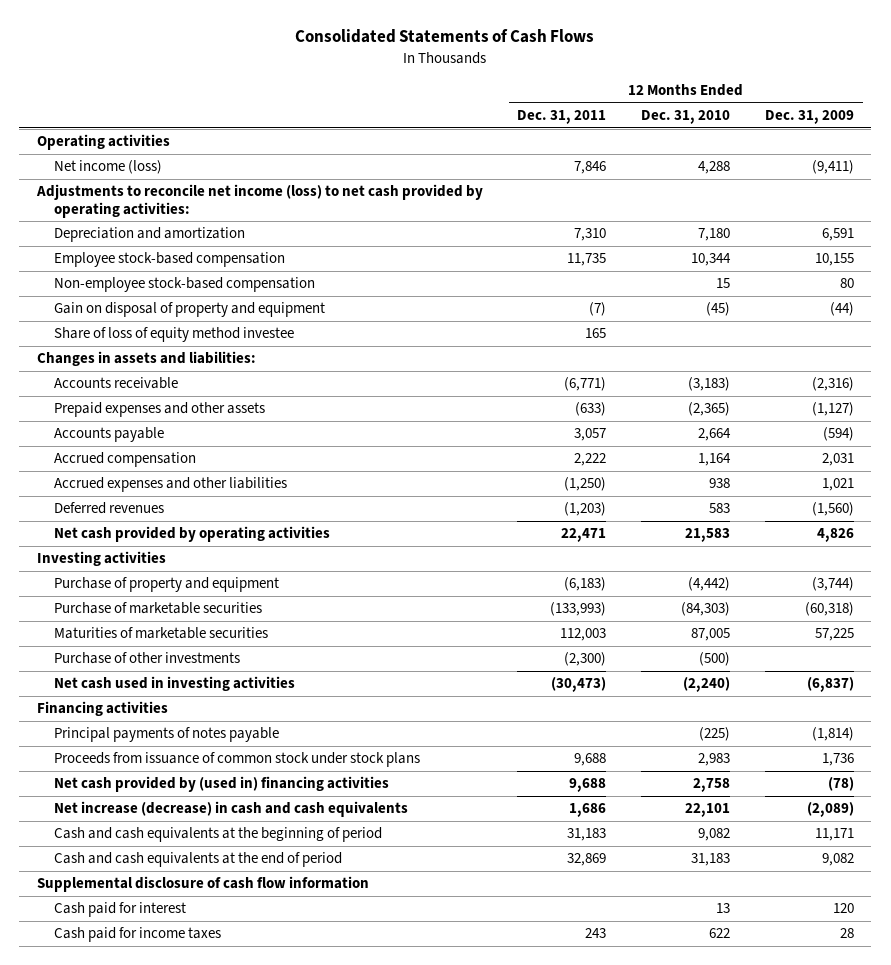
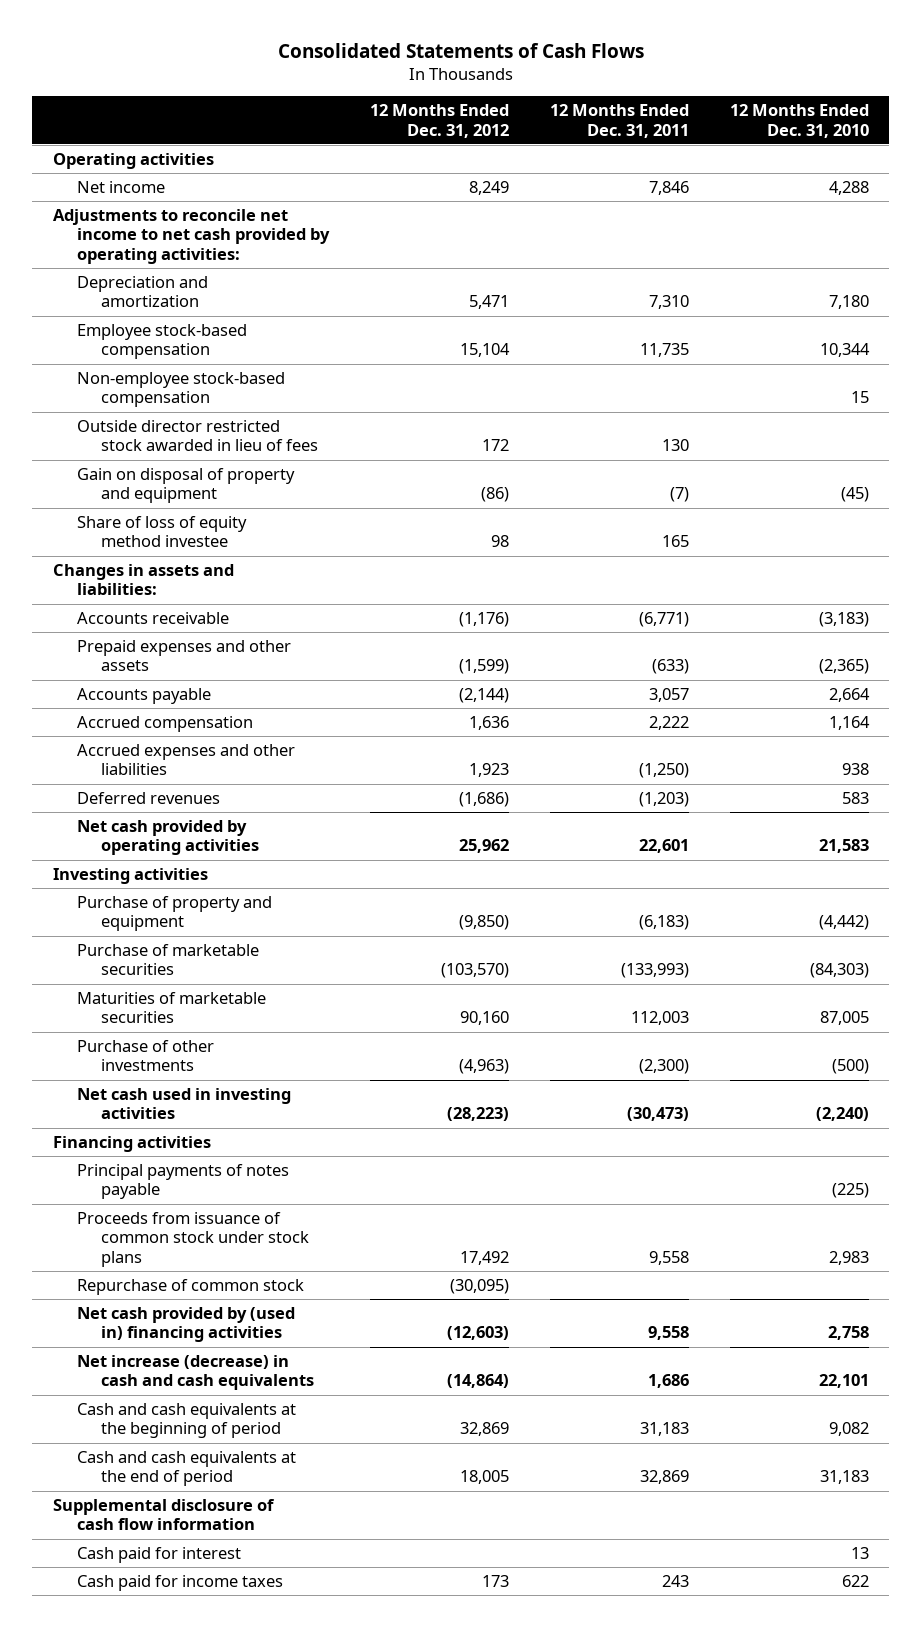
[765,110,855,125] Dec. 31, 2009 -> none
none -> [369,103,509,138] 12 Months Ended Dec. 31, 2012
[53,160,162,175] Net income (loss) -> [76,180,165,193] Net income
[35,184,483,218] Adjustments to reconcile net income (loss) to net cash provided by operating activities: -> [52,208,330,265] Adjustments to reconcile net income to net cash provided by operating activities:
none -> [76,419,318,452] Outside director restricted stock awarded in lieu of fees
[561,528,607,543] 22,471 -> [638,839,689,854] 22,601
[574,753,607,767] 9,688 -> [648,1251,689,1266] 9,558
none -> [76,1278,304,1295] Repurchase of common stock
[569,778,607,793] 9,688 -> [647,1326,689,1341] 9,558

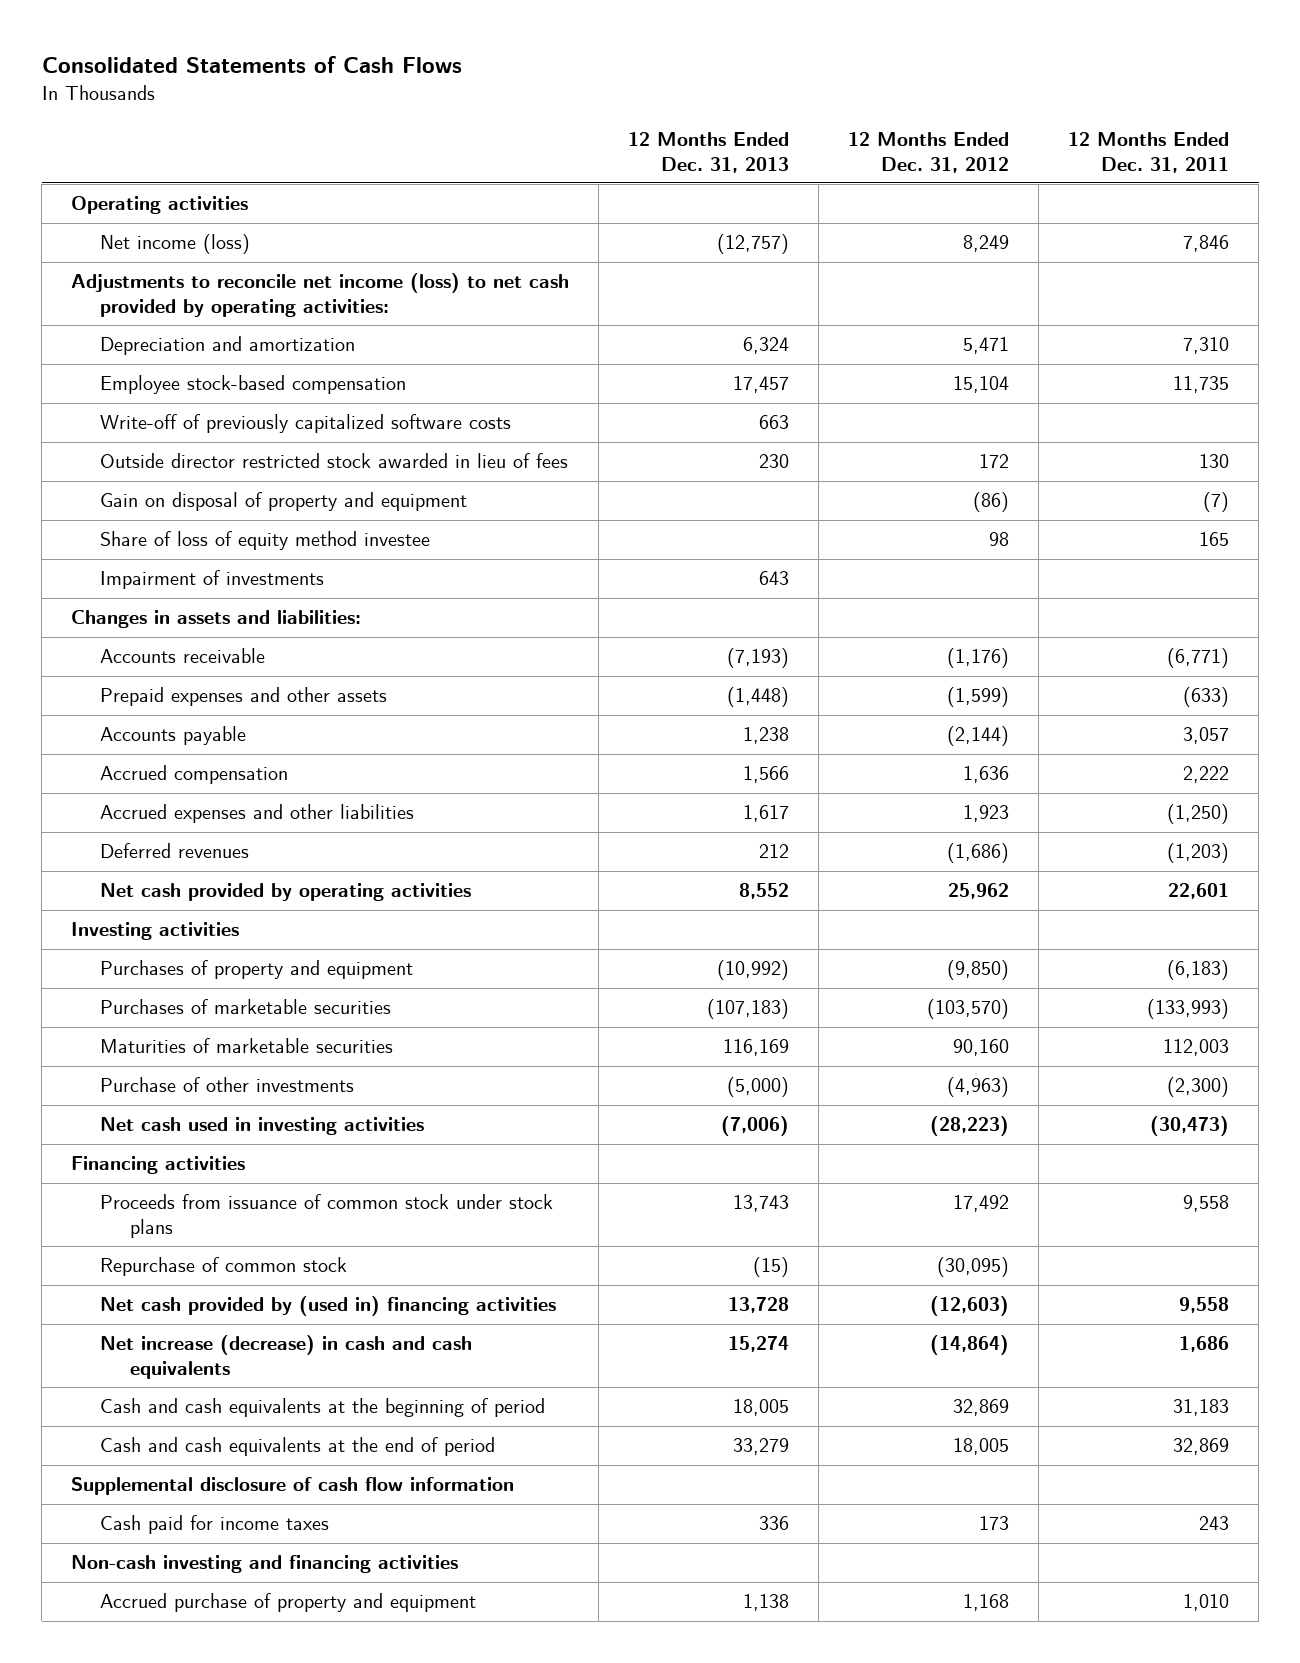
[729,103,869,138] 12 Months Ended Dec. 31, 2010 -> none
none -> [628,132,790,173] 12 Months Ended Dec. 31, 2013
[76,180,165,193] Net income -> [100,234,251,255] Net income (loss)
[52,208,330,265] Adjustments to reconcile net income to net cash provided by operating activities: -> [71,273,570,317] Adjustments to reconcile net income (loss) to net cash provided by operating activities:
[76,371,285,408] Non-employee stock-based compensation -> none
none -> [100,414,512,434] Write-off of previously capitalized software costs
none -> [100,570,325,590] Impairment of investments
[76,895,272,932] Purchase of property and equipment -> [100,960,414,980] Purchases of property and equipment
[76,943,259,976] Purchase of marketable securities -> [100,999,392,1015] Purchases of marketable securities
[76,1163,289,1200] Principal payments of notes payable -> none
[76,1546,241,1563] Cash paid for interest -> none
none -> [71,1555,459,1574] Non-cash investing and financing activities
none -> [100,1593,477,1613] Accrued purchase of property and equipment

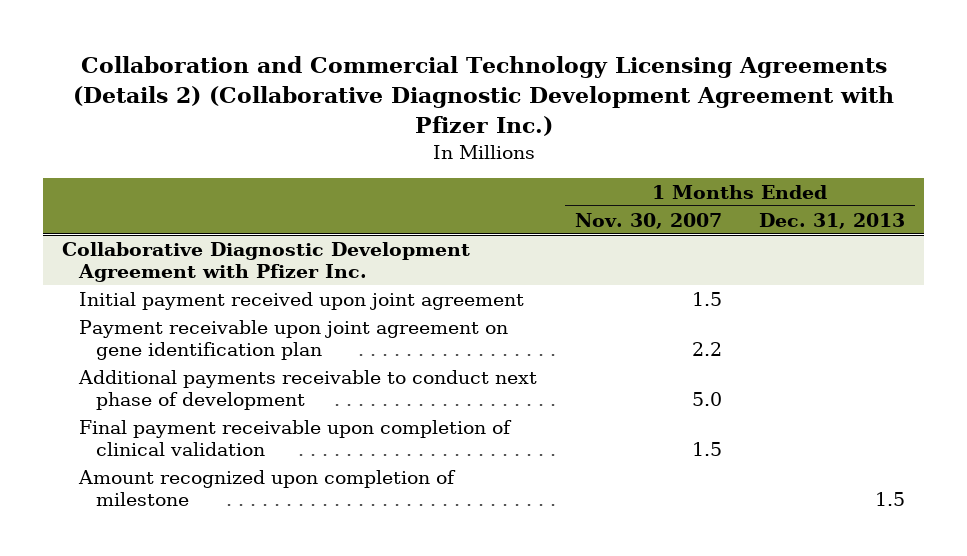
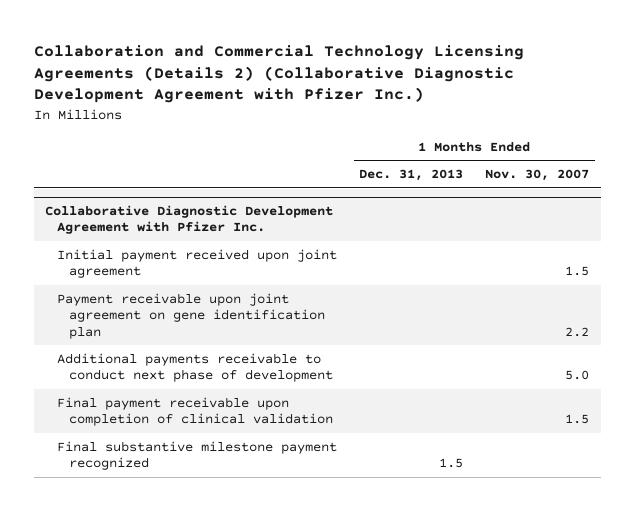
[78,469,457,507] Amount recognized upon completion of milestone -> [57,440,338,471] Final substantive milestone payment recognized

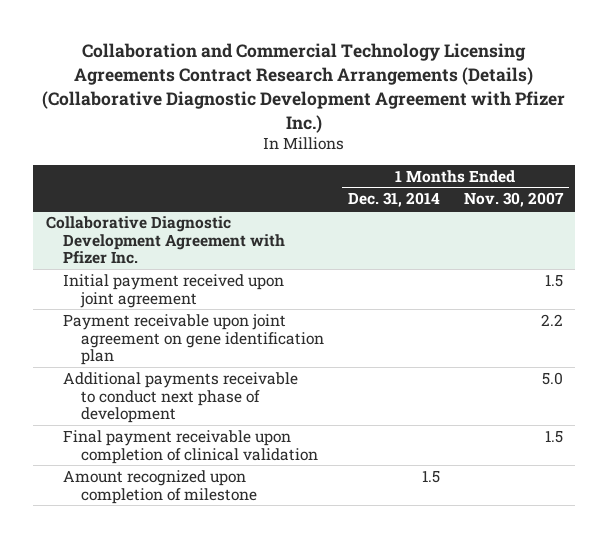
[33,44,524,104] Collaboration and Commercial Technology Licensing Agreements (Details 2) (Collaborative Diagnostic Development Agreement with Pfizer Inc.) -> [42,43,566,133] Collaboration and Commercial Technology Licensing Agreements Contract Research Arrangements (Details) (Collaborative Diagnostic Development Agreement with Pfizer Inc.)
[359,169,464,182] Dec. 31, 2013 -> none
none -> [347,192,440,208] Dec. 31, 2014
[57,440,338,471] Final substantive milestone payment recognized -> [63,469,257,504] Amount recognized upon completion of milestone

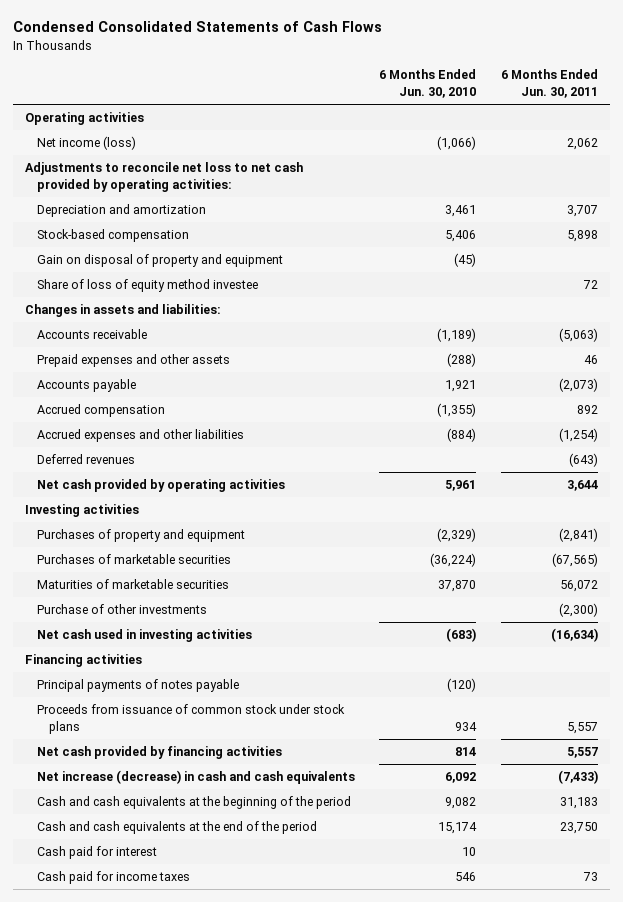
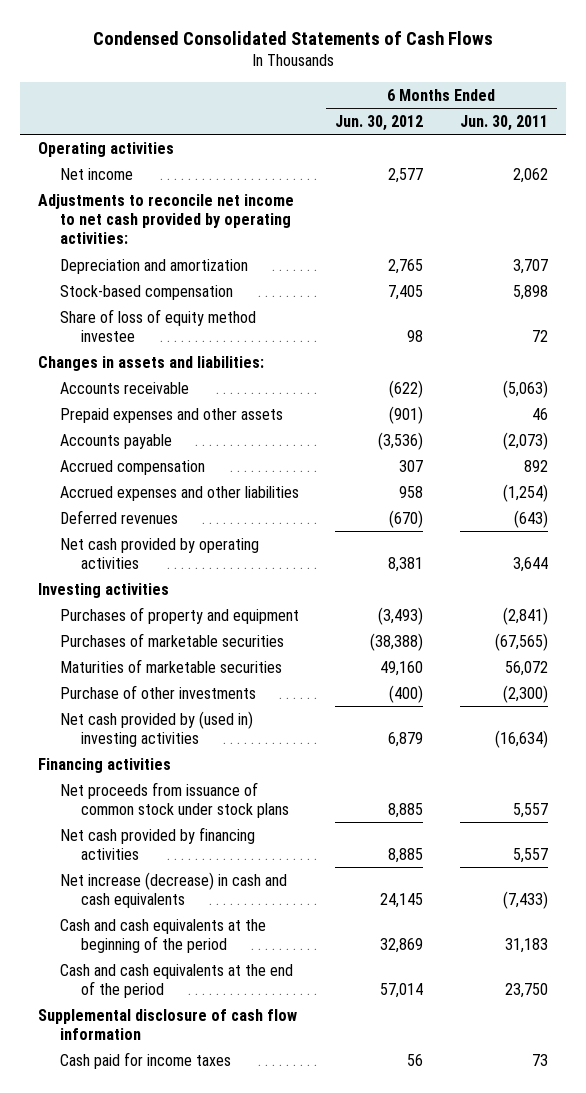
[379,69,477,98] 6 Months Ended Jun. 30, 2010 -> none
none -> [335,115,424,132] Jun. 30, 2012
[36,136,136,151] Net income (loss) -> [59,167,133,180] Net income
[25,162,304,192] Adjustments to reconcile net loss to net cash provided by operating activities: -> [38,193,295,245] Adjustments to reconcile net income to net cash provided by operating activities:
[36,254,283,268] Gain on disposal of property and equipment -> none
[36,629,252,643] Net cash used in investing activities -> [59,710,253,747] Net cash provided by (used in) investing activities
[36,679,239,693] Principal payments of notes payable -> none
[36,704,345,734] Proceeds from issuance of common stock under stock plans -> [59,781,289,818] Net proceeds from issuance of common stock under stock plans
[36,846,157,860] Cash paid for interest -> none
none -> [38,1008,298,1040] Supplemental disclosure of cash flow information

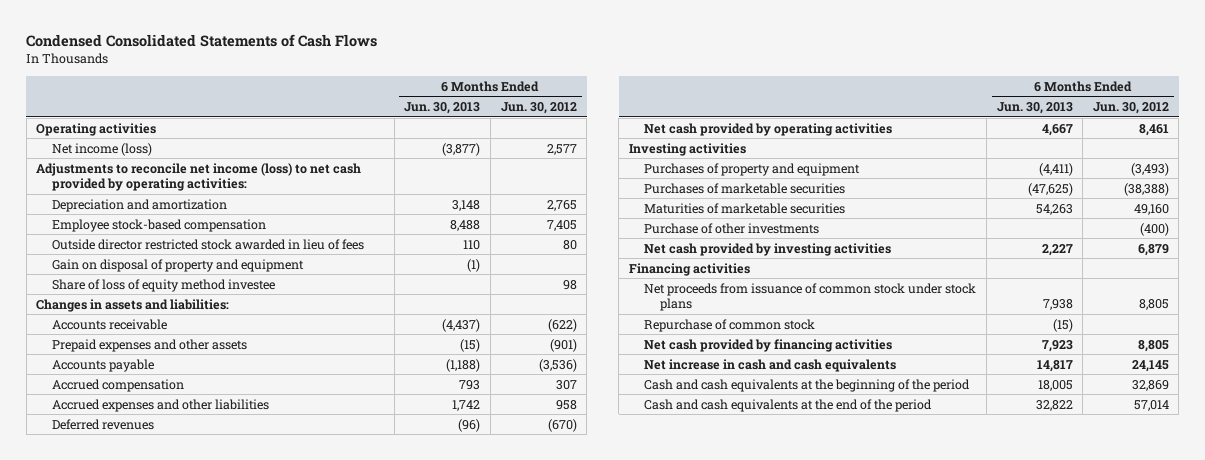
[459,115,548,132] Jun. 30, 2011 -> none
none -> [404,101,481,114] Jun. 30, 2013
[59,167,133,180] Net income -> [52,142,153,156] Net income (loss)
[38,193,295,245] Adjustments to reconcile net income to net cash provided by operating activities: -> [36,162,362,192] Adjustments to reconcile net income (loss) to net cash provided by operating activities:
[59,284,233,300] Stock-based compensation -> [52,218,267,232] Employee stock-based compensation
none -> [52,238,365,250] Outside director restricted stock awarded in lieu of fees
none -> [52,258,305,272] Gain on disposal of property and equipment
[388,556,424,572] 8,381 -> [1138,123,1169,136] 8,461
[59,710,253,747] Net cash provided by (used in) investing activities -> [644,242,892,256] Net cash provided by investing activities
[388,802,424,818] 8,885 -> [1138,299,1169,311] 8,805
none -> [644,318,816,332] Repurchase of common stock
[388,847,424,863] 8,885 -> [1137,339,1169,352] 8,805
[59,871,287,908] Net increase (decrease) in cash and cash equivalents -> [644,358,897,372] Net increase in cash and cash equivalents
[38,1008,298,1040] Supplemental disclosure of cash flow information -> none
[59,1051,231,1069] Cash paid for income taxes -> none

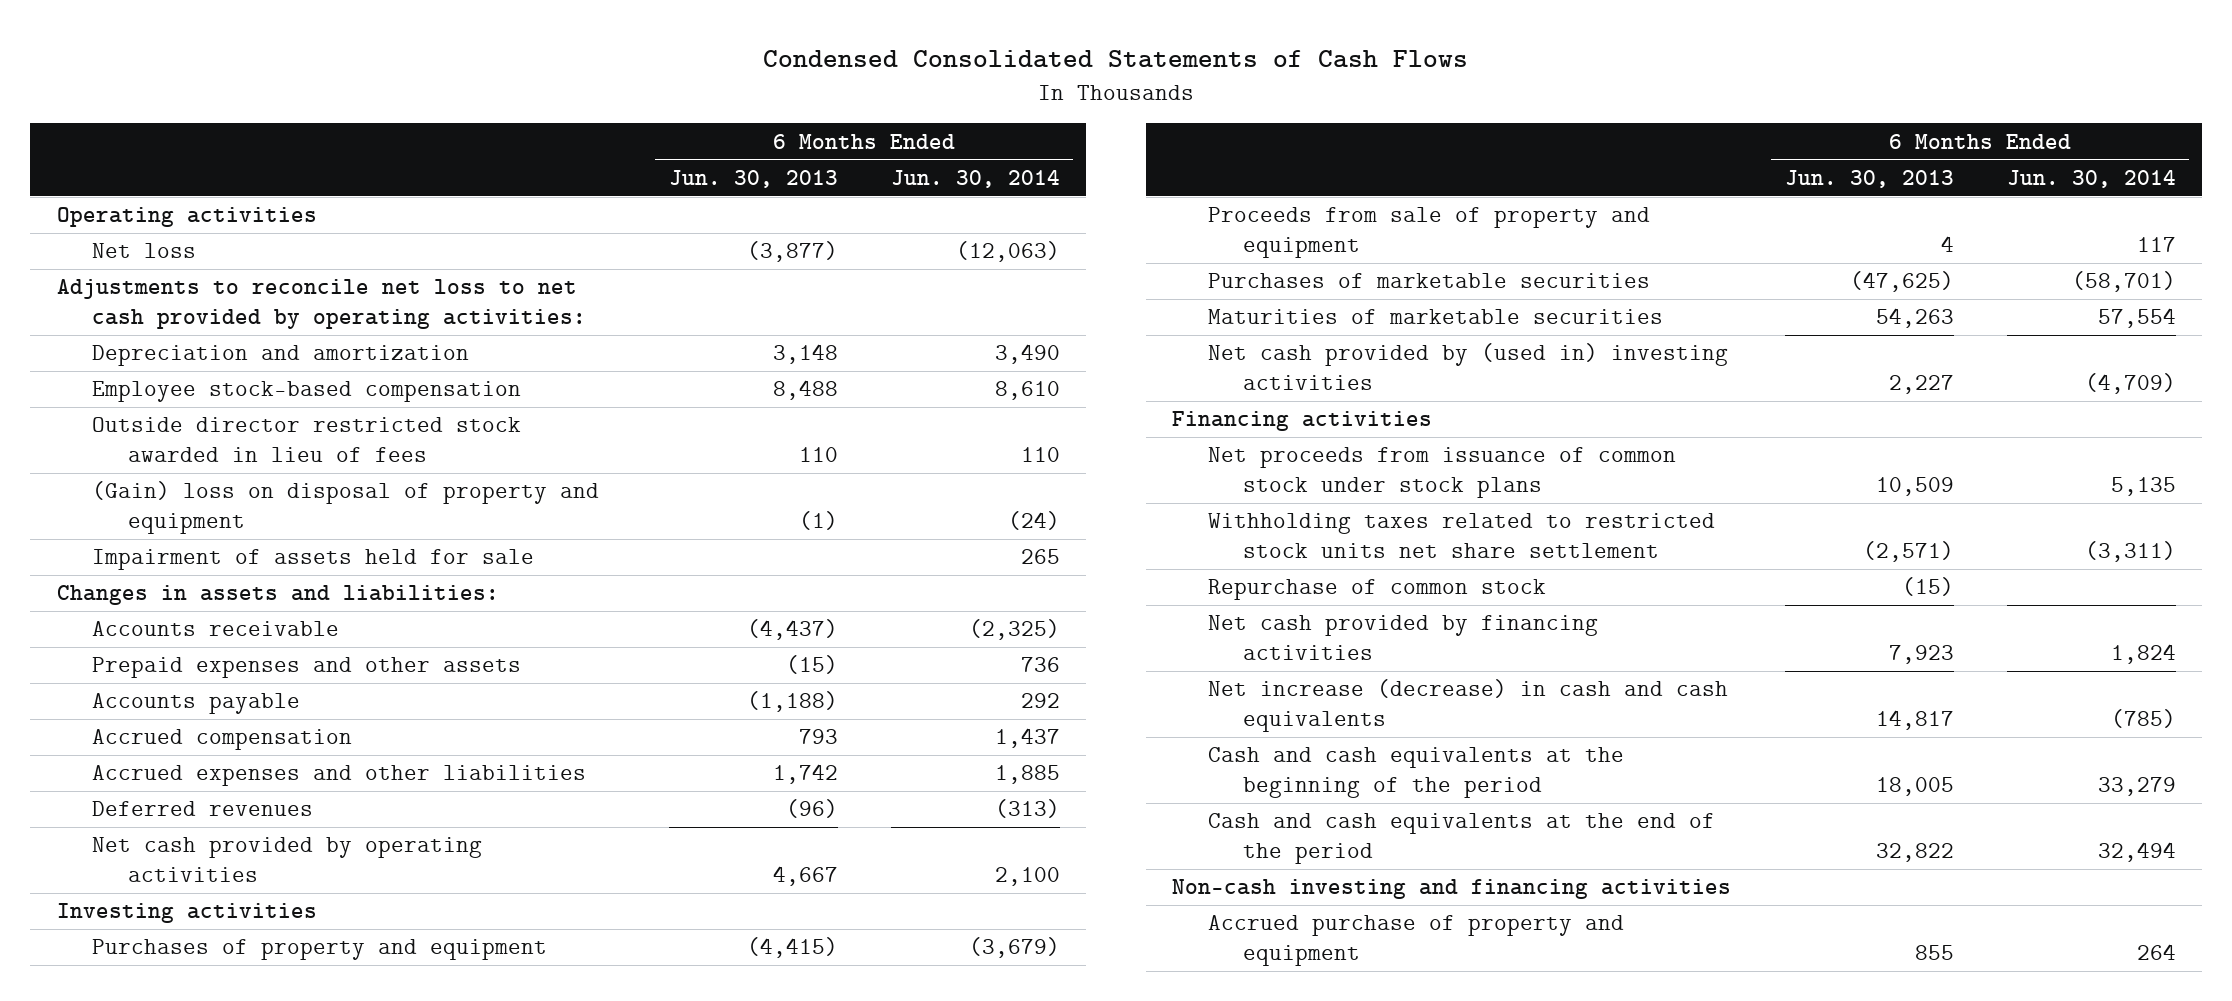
[500,101,577,114] Jun. 30, 2012 -> none
none -> [890,169,1060,188] Jun. 30, 2014
[52,142,153,156] Net income (loss) -> [92,243,197,259] Net loss
[36,162,362,192] Adjustments to reconcile net income (loss) to net cash provided by operating activities: -> [56,279,587,330] Adjustments to reconcile net loss to net cash provided by operating activities:
[52,278,276,292] Share of loss of equity method investee -> none
[52,258,305,272] Gain on disposal of property and equipment -> [92,481,600,535] (Gain) loss on disposal of property and equipment
none -> [92,549,535,571] Impairment of assets held for sale
[1038,162,1073,176] (4,411) -> [746,937,838,959] (4,415)
none -> [1207,207,1650,259] Proceeds from sale of property and equipment
[644,222,820,234] Purchase of other investments -> none
[644,242,892,256] Net cash provided by investing activities -> [1207,343,1728,391] Net cash provided by (used in) investing activities
[1042,299,1073,311] 7,938 -> [1875,477,1954,497] 10,509
none -> [1207,513,1715,559] Withholding taxes related to restricted stock units net share settlement
[644,358,897,372] Net increase in cash and cash equivalents -> [1207,679,1728,733] Net increase (decrease) in cash and cash equivalents
none -> [1172,879,1732,900] Non-cash investing and financing activities
none -> [1207,915,1624,967] Accrued purchase of property and equipment

